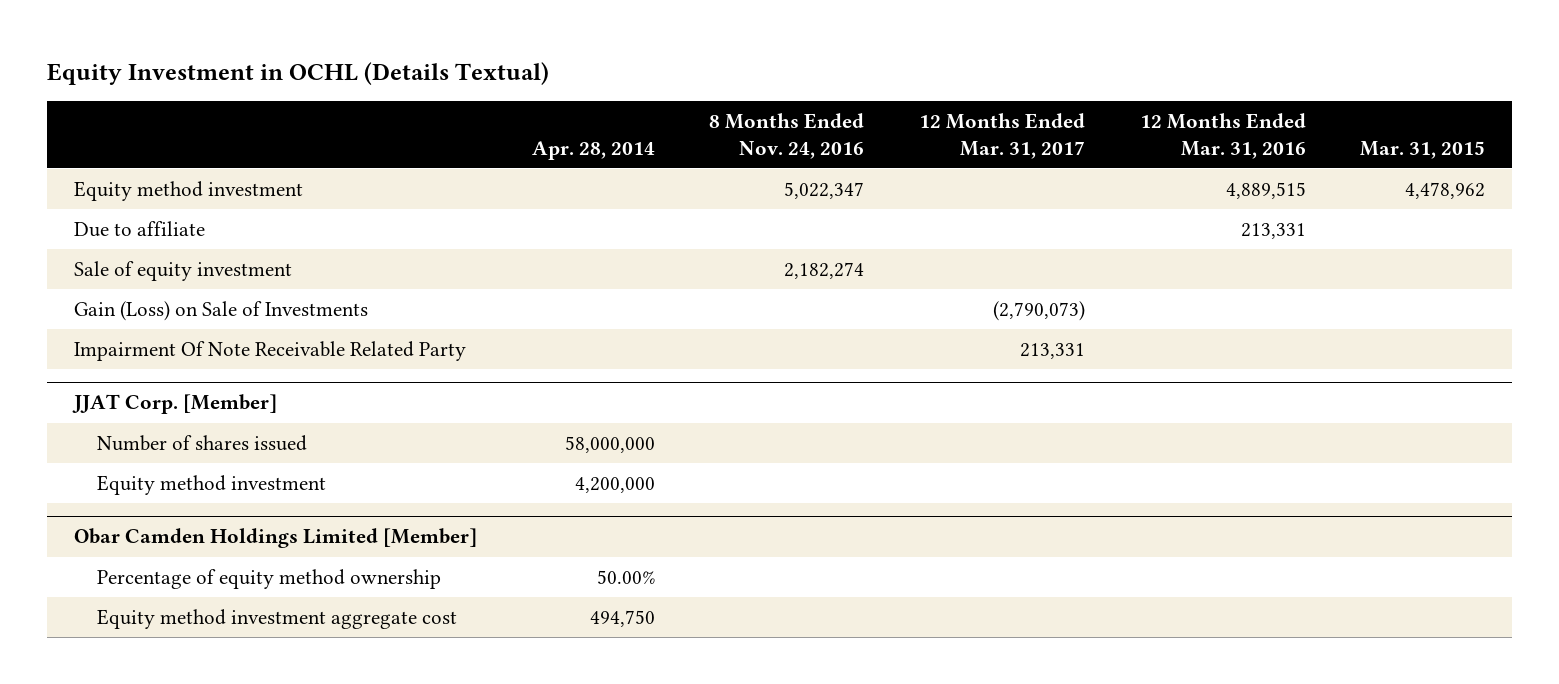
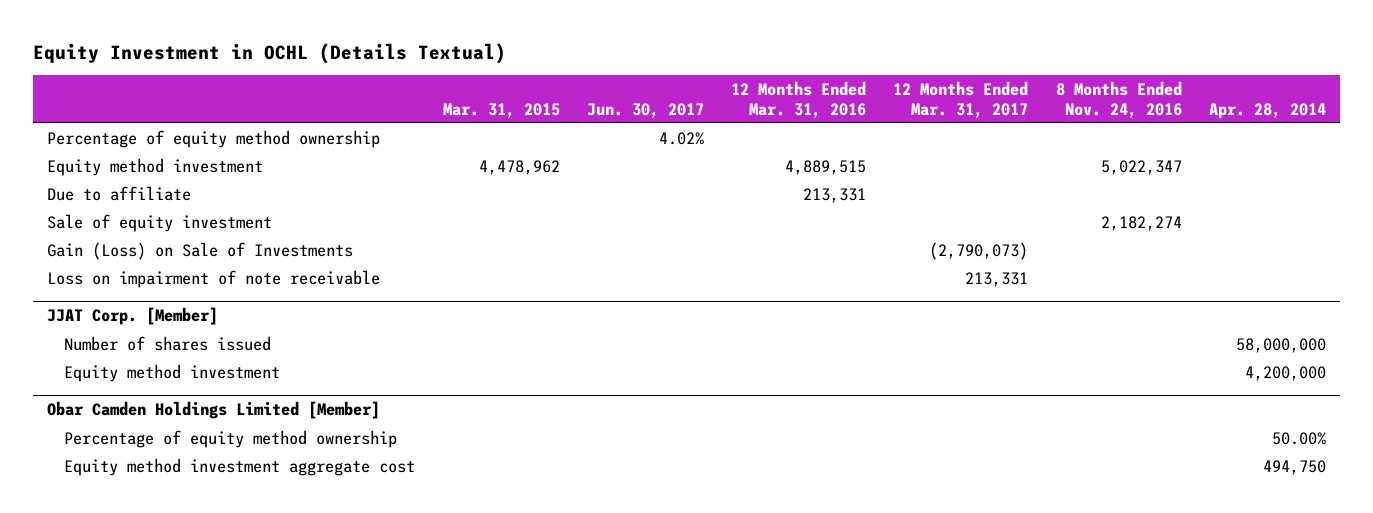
none -> [586,102,704,119] Jun. 30, 2017
none -> [46,129,380,148] Percentage of equity method ownership
[74,341,467,362] Impairment Of Note Receivable Related Party -> [46,269,380,288] Loss on impairment of note receivable

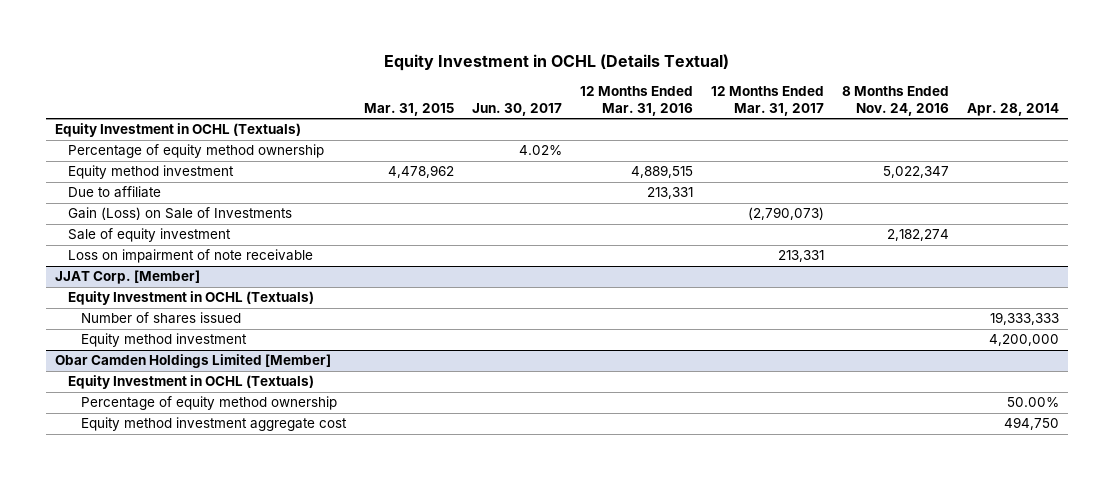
none -> [54,123,301,138] Equity Investment in OCHL (Textuals)
[46,213,272,232] Sale of equity investment -> [68,228,232,243] Sale of equity investment
none -> [68,291,315,306] Equity Investment in OCHL (Textuals)
[1236,337,1327,353] 58,000,000 -> [989,312,1059,326] 19,333,333
none -> [68,375,315,390] Equity Investment in OCHL (Textuals)

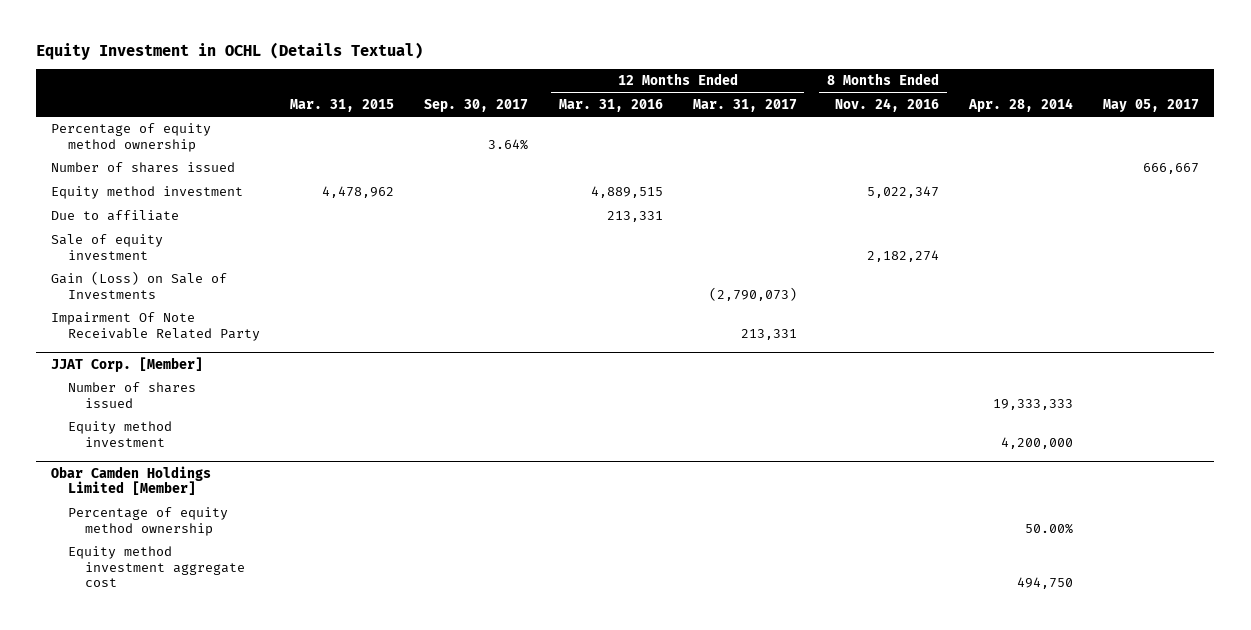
[471,102,562,116] Jun. 30, 2017 -> none
none -> [424,98,529,112] Sep. 30, 2017
none -> [1103,98,1200,112] May 05, 2017
[54,123,301,138] Equity Investment in OCHL (Textuals) -> none
none -> [51,162,236,174] Number of shares issued
[68,207,293,221] Gain (Loss) on Sale of Investments -> [51,271,228,299] Gain (Loss) on Sale of Investments
[68,249,314,264] Loss on impairment of note receivable -> [51,312,261,341] Impairment Of Note Receivable Related Party
[68,291,315,306] Equity Investment in OCHL (Textuals) -> none
[68,375,315,390] Equity Investment in OCHL (Textuals) -> none

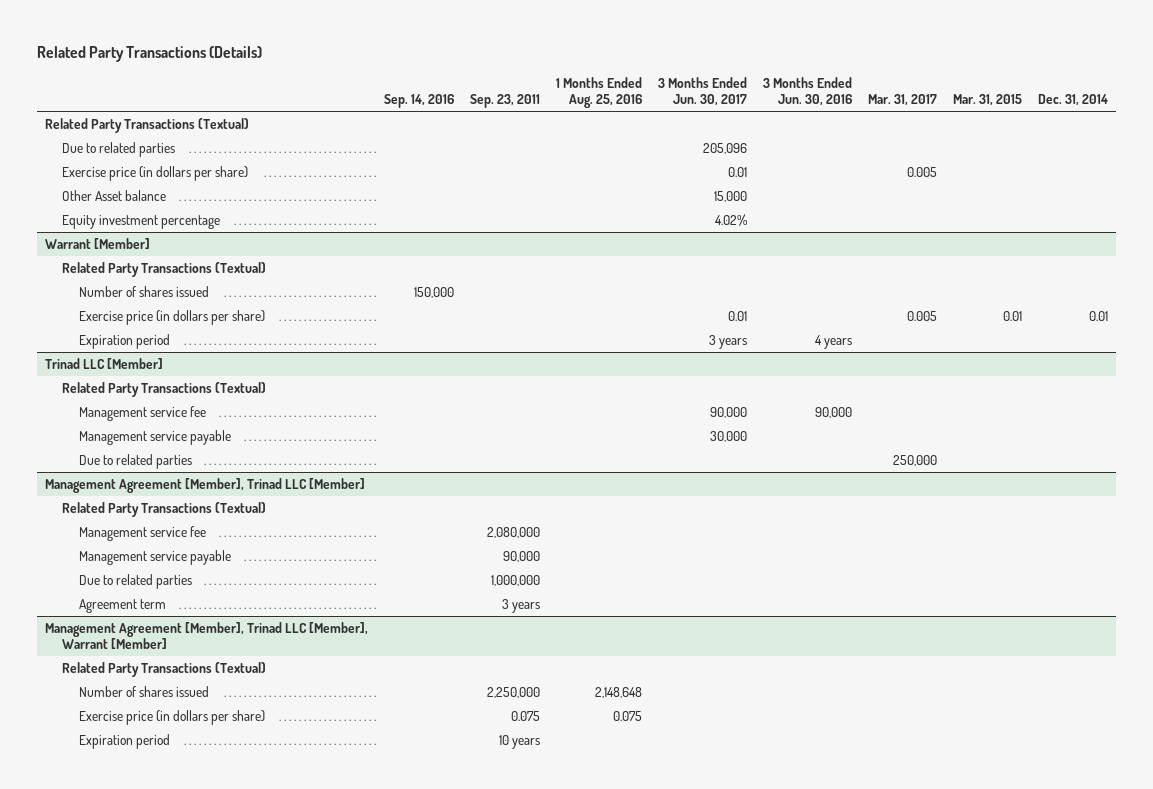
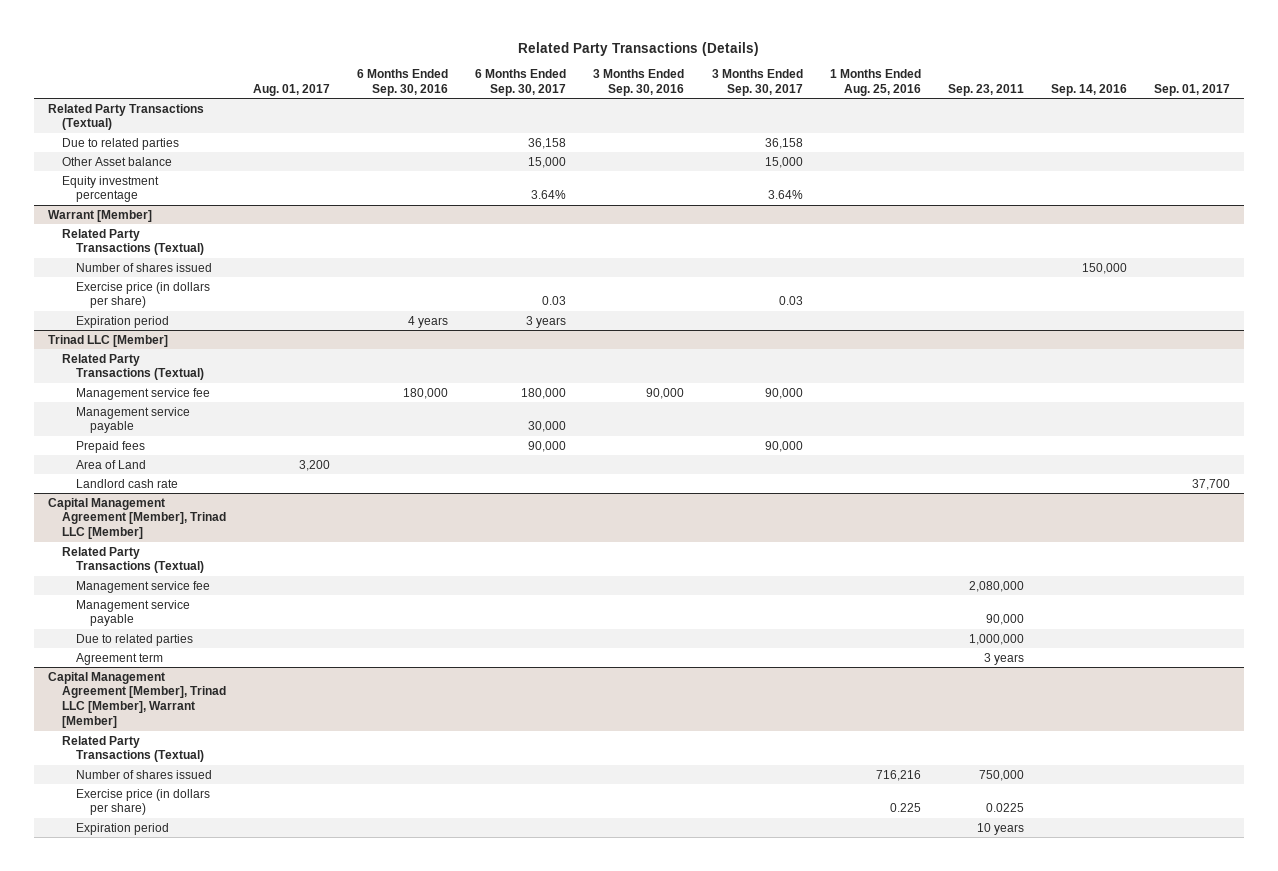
[657,77,747,107] 3 Months Ended Jun. 30, 2017 -> none
[762,77,852,107] 3 Months Ended Jun. 30, 2016 -> none
[867,94,937,107] Mar. 31, 2017 -> none
[952,94,1022,107] Mar. 31, 2015 -> none
[1037,94,1108,107] Dec. 31, 2014 -> none
none -> [252,83,330,96] Aug. 01, 2017
none -> [357,69,449,96] 6 Months Ended Sep. 30, 2016
none -> [475,69,567,96] 6 Months Ended Sep. 30, 2017
none -> [593,69,685,96] 3 Months Ended Sep. 30, 2016
none -> [711,69,803,96] 3 Months Ended Sep. 30, 2017
none -> [1154,83,1231,96] Sep. 01, 2017
[62,165,249,181] Exercise price (in dollars per share) -> none
[79,453,193,469] Due to related parties -> none
none -> [75,440,145,453] Prepaid fees
none -> [75,459,146,469] Area of Land
none -> [75,478,178,488] Landlord cash rate
[45,477,366,493] Management Agreement [Member], Trinad LLC [Member] -> [47,497,226,540] Capital Management Agreement [Member], Trinad LLC [Member]
[45,621,369,650] Management Agreement [Member], Trinad LLC [Member], Warrant [Member] -> [47,671,226,729] Capital Management Agreement [Member], Trinad LLC [Member], Warrant [Member]
[486,686,540,698] 2,250,000 -> [978,769,1024,781] 750,000
[594,686,642,698] 2,148,648 -> [875,769,921,781] 716,216
[510,710,540,721] 0.075 -> [985,803,1024,813] 0.0225
[612,710,642,721] 0.075 -> [889,803,921,813] 0.225

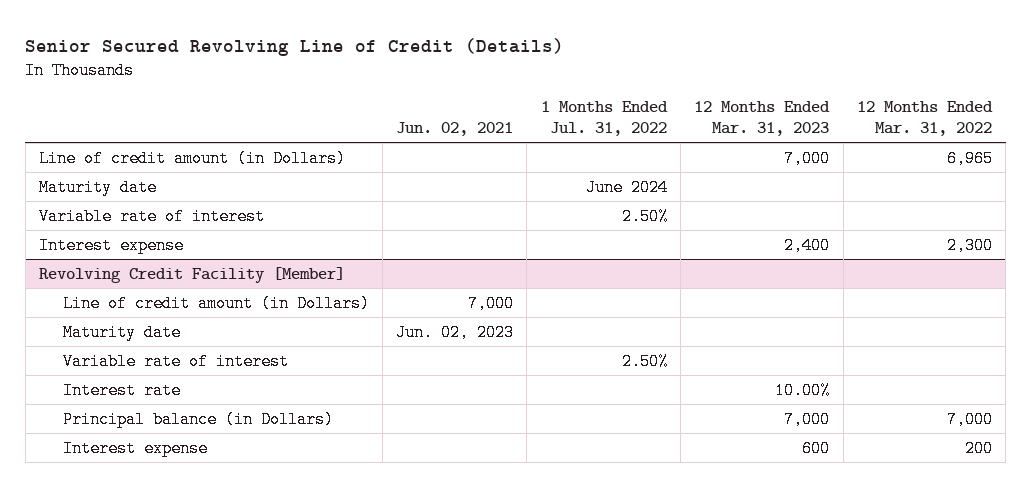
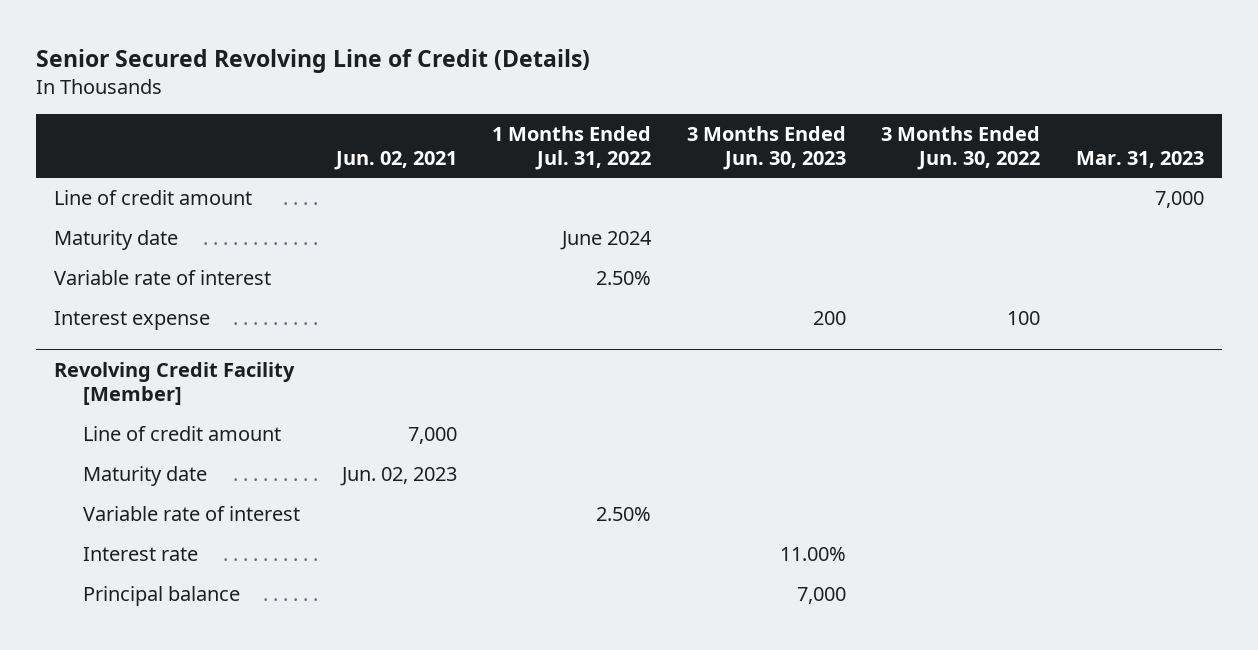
[694,101,831,136] 12 Months Ended Mar. 31, 2023 -> none
[856,101,993,136] 12 Months Ended Mar. 31, 2022 -> none
none -> [686,125,846,170] 3 Months Ended Jun. 30, 2023
none -> [881,125,1041,170] 3 Months Ended Jun. 30, 2022
none -> [1075,150,1204,168] Mar. 31, 2023
[38,149,346,167] Line of credit amount (in Dollars) -> [53,189,252,205] Line of credit amount
[62,294,370,312] Line of credit amount (in Dollars) -> [83,425,282,441] Line of credit amount
[62,439,208,457] Interest expense -> none
[62,410,334,428] Principal balance (in Dollars) -> [83,585,241,606] Principal balance

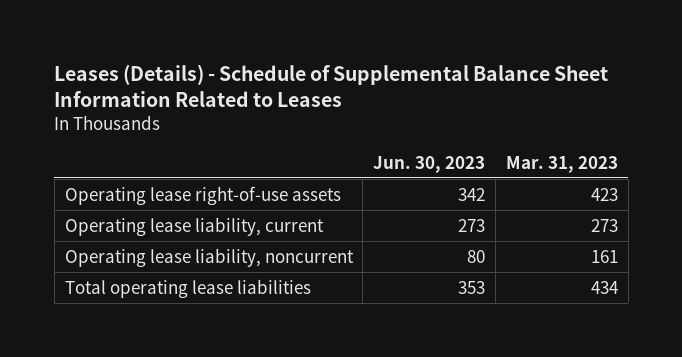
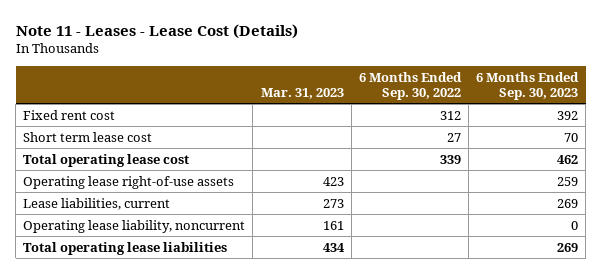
[54,63,609,108] Leases (Details) - Schedule of Supplemental Balance Sheet Information Related to Leases -> [15,23,298,39] Note 11 - Leases - Lease Cost (Details)
[373,155,486,173] Jun. 30, 2023 -> none
none -> [358,71,462,100] 6 Months Ended Sep. 30, 2022
none -> [476,71,580,100] 6 Months Ended Sep. 30, 2023
none -> [23,109,116,120] Fixed rent cost
none -> [23,131,153,142] Short term lease cost
none -> [23,153,190,167] Total operating lease cost
[64,216,324,236] Operating lease liability, current -> [23,197,171,210] Lease liabilities, current

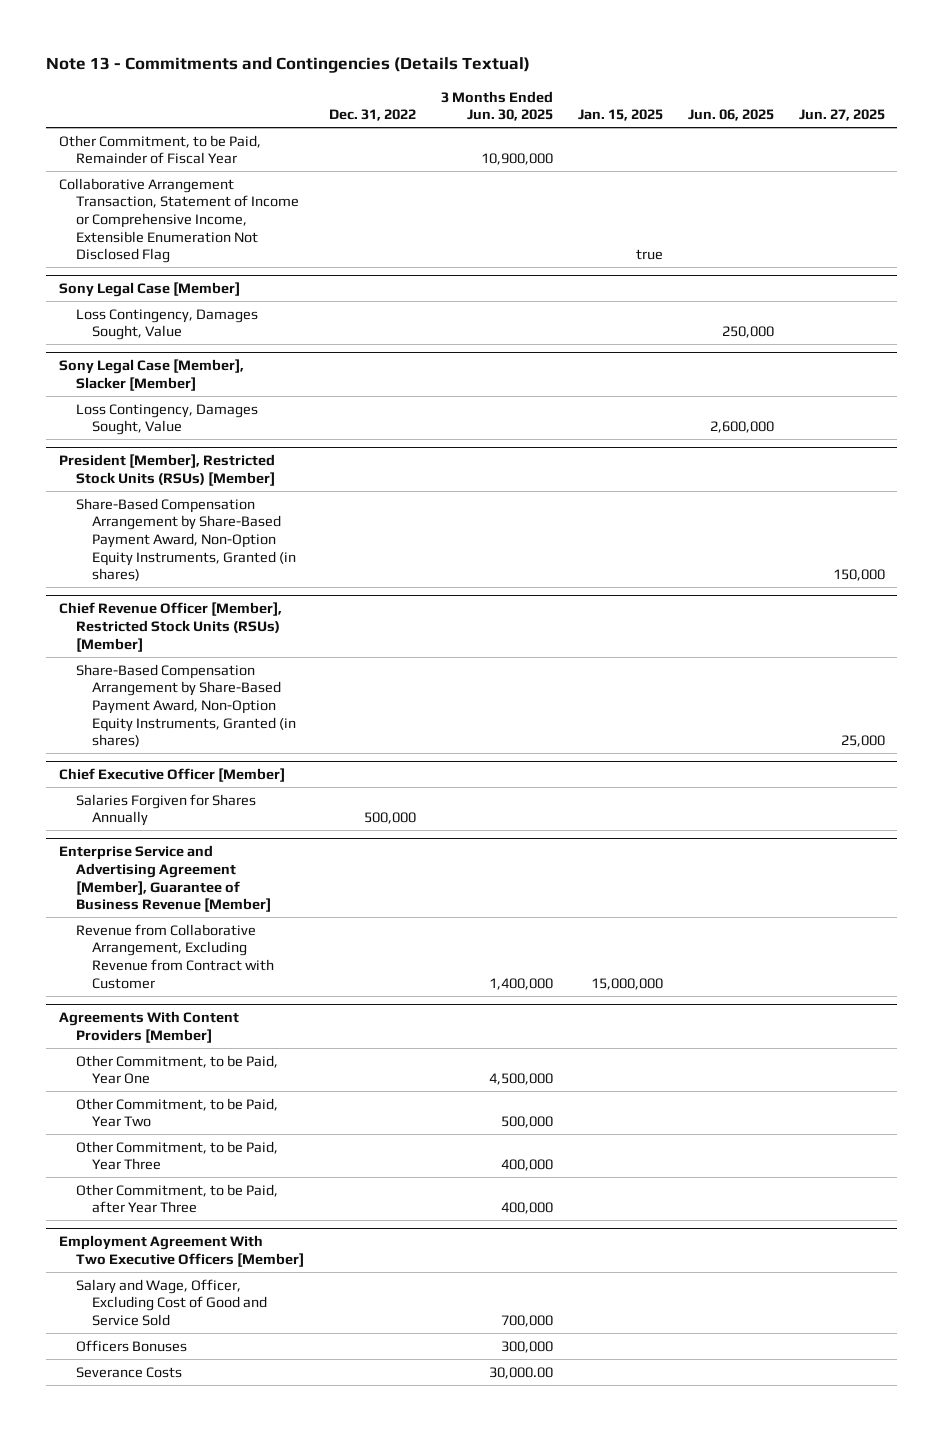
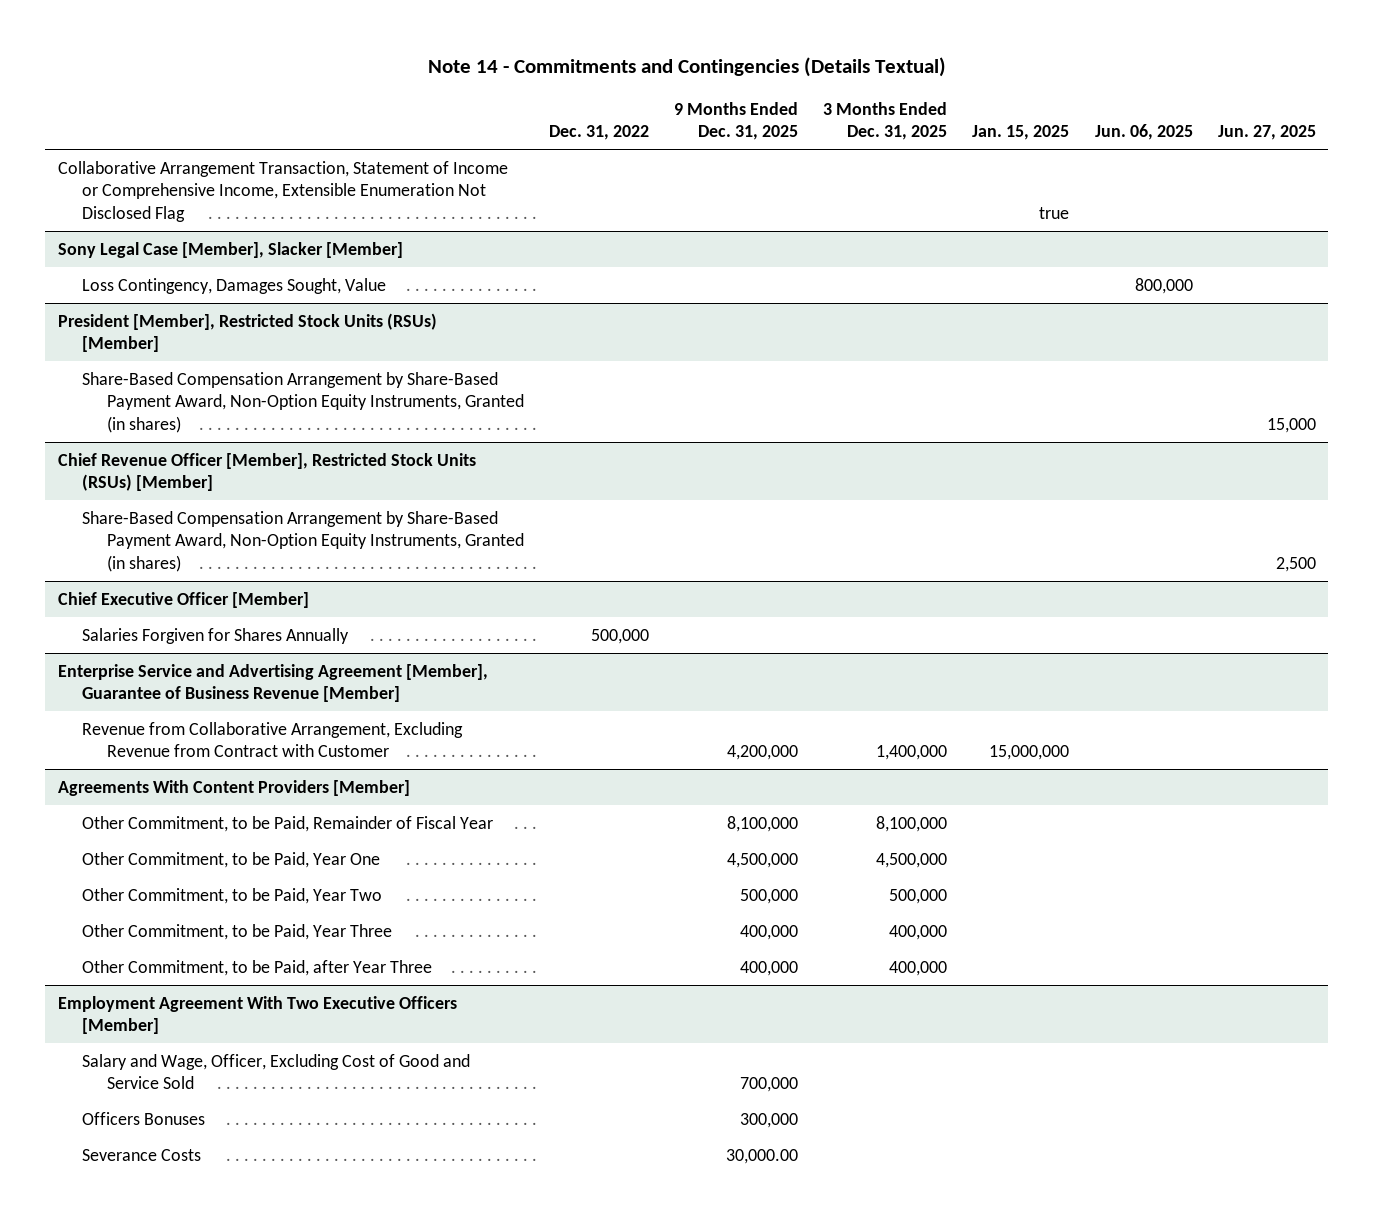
[46,57,531,74] Note 13 - Commitments and Contingencies (Details Textual) -> [427,56,946,77] Note 14 - Commitments and Contingencies (Details Textual)
[440,90,553,122] 3 Months Ended Jun. 30, 2025 -> none
none -> [674,101,799,141] 9 Months Ended Dec. 31, 2025
none -> [823,101,948,141] 3 Months Ended Dec. 31, 2025
[59,134,262,165] Other Commitment, to be Paid, Remainder of Fiscal Year -> none
[59,282,241,298] Sony Legal Case [Member] -> none
[75,308,258,341] Loss Contingency, Damages Sought, Value -> none
[709,421,774,434] 2,600,000 -> [1134,277,1193,294] 800,000
[832,569,885,582] 150,000 -> [1266,417,1316,433] 15,000
[840,735,885,748] 25,000 -> [1275,556,1316,572] 2,500
none -> [82,815,494,832] Other Commitment, to be Paid, Remainder of Fiscal Year

